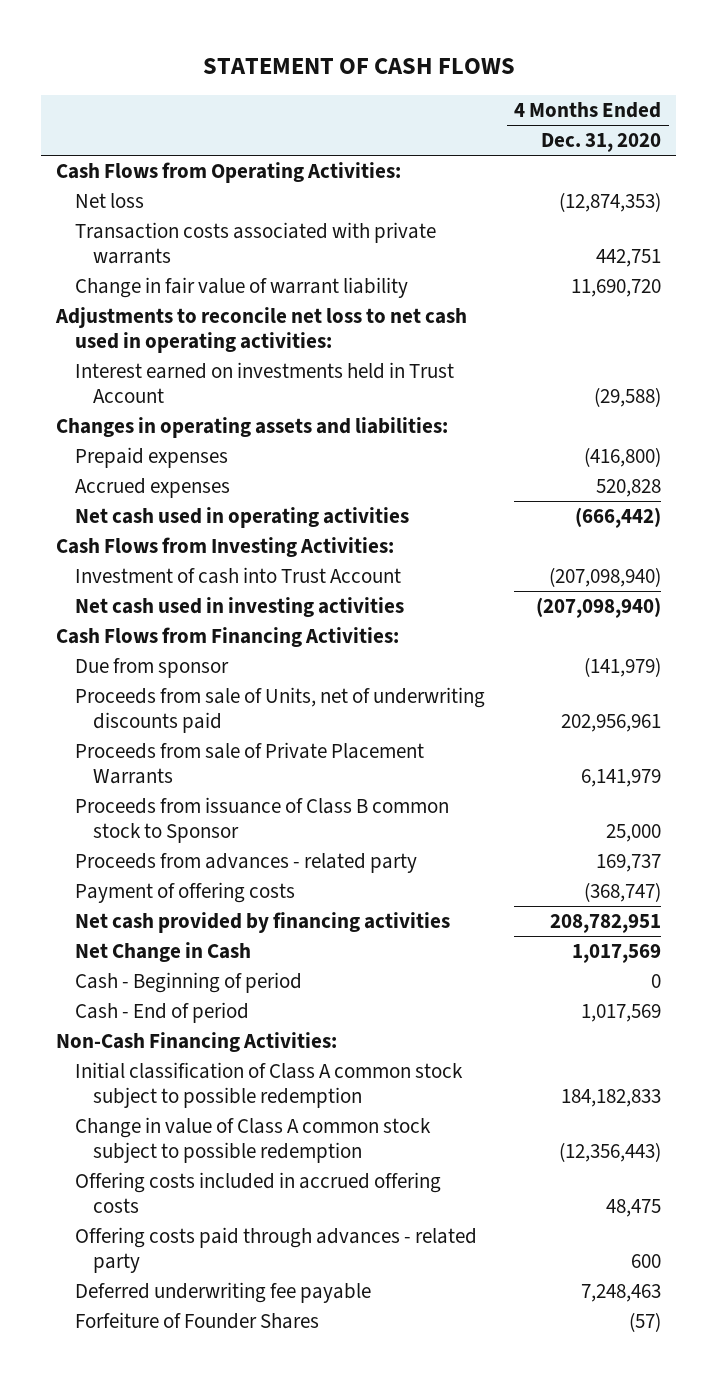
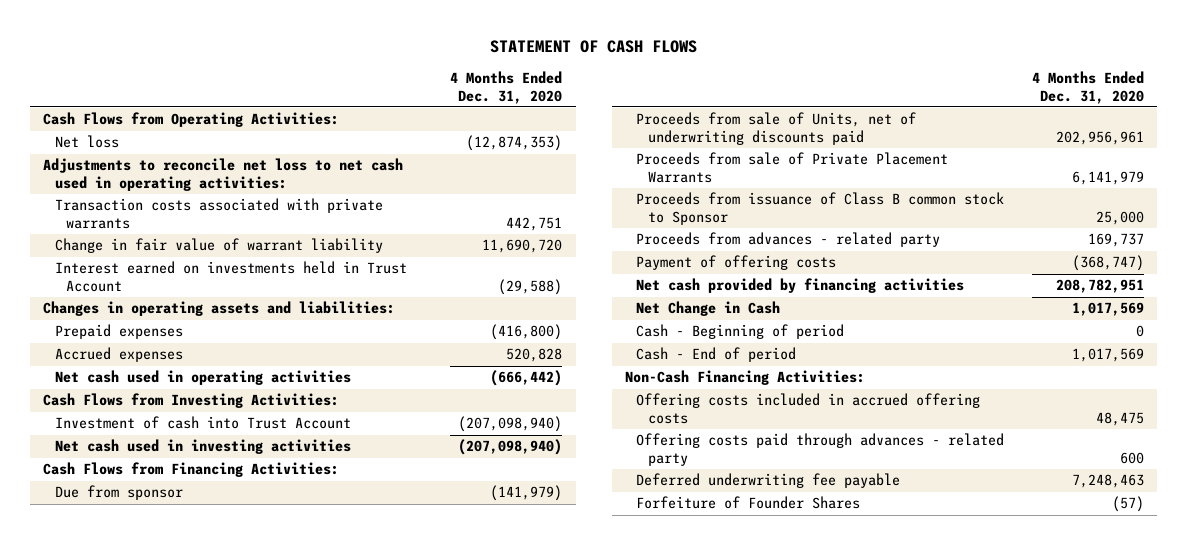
[55,307,468,353] Adjustments to reconcile net loss to net cash used in operating activities: -> [43,158,404,192] Adjustments to reconcile net loss to net cash used in operating activities:
[74,1062,463,1108] Initial classification of Class A common stock subject to possible redemption -> none
[74,1117,431,1163] Change in value of Class A common stock subject to possible redemption -> none

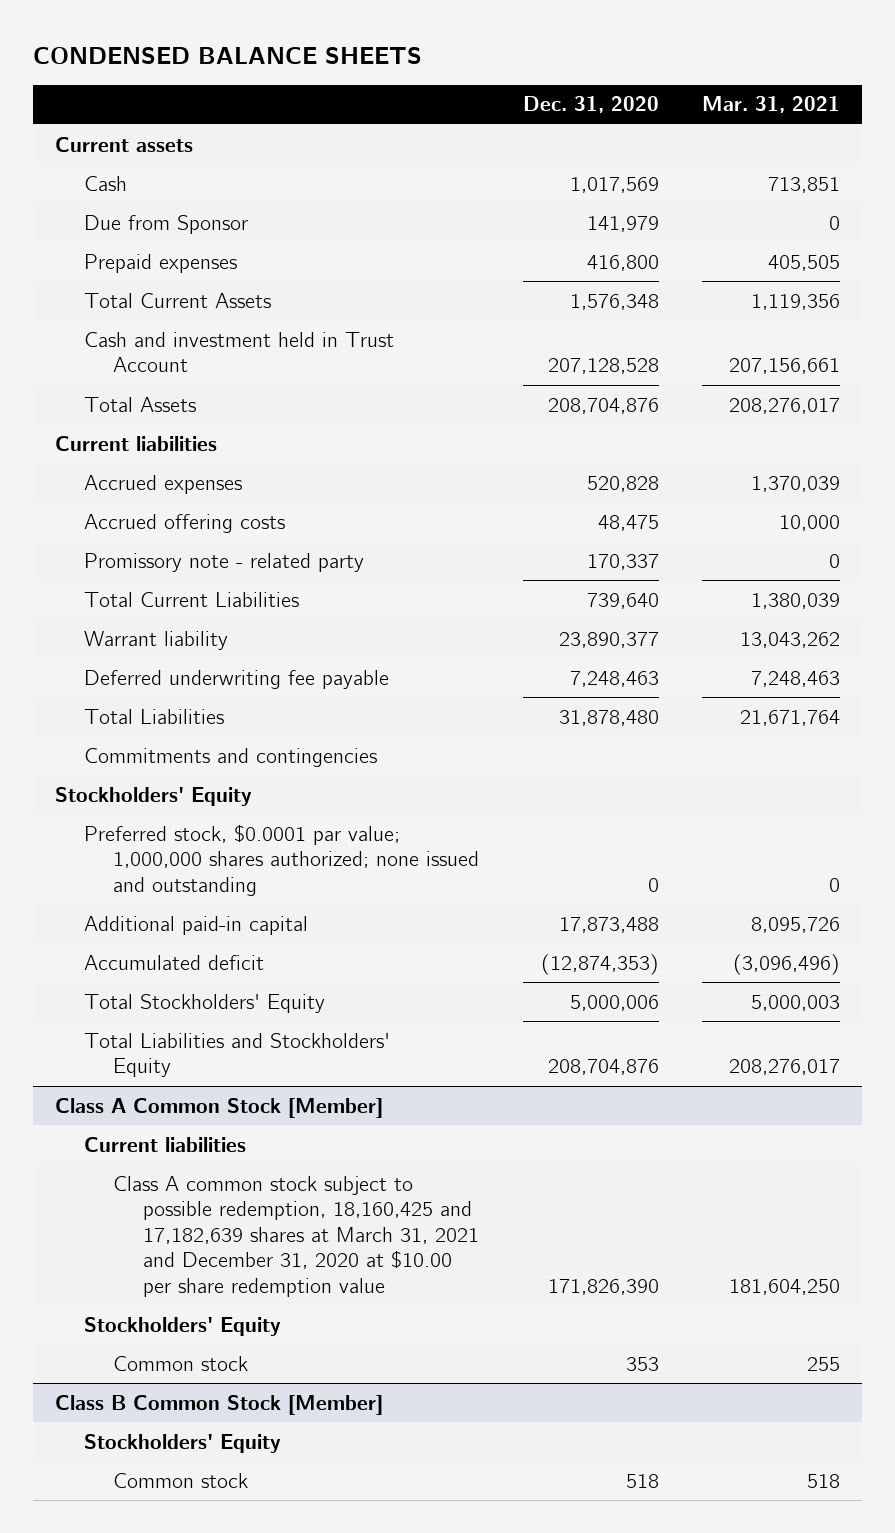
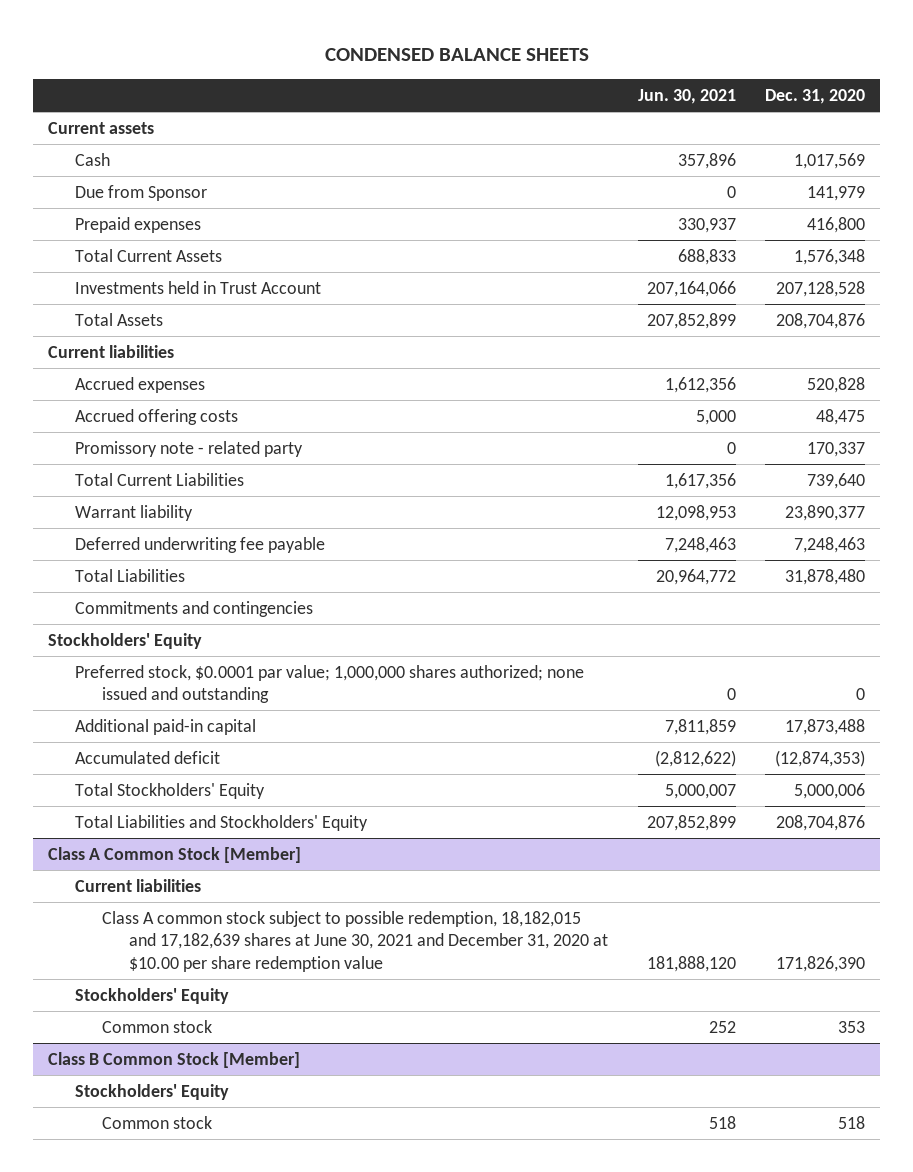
[702,96,841,114] Mar. 31, 2021 -> none
none -> [637,89,736,105] Jun. 30, 2021
[84,331,395,373] Cash and investment held in Trust Account -> [75,280,322,294] Investments held in Trust Account
[113,1175,479,1297] Class A common stock subject to possible redemption, 18,160,425 and 17,182,639 shares at March 31, 2021 and December 31, 2020 at $10.00 per share redemption value -> [102,910,609,972] Class A common stock subject to possible redemption, 18,182,015 and 17,182,639 shares at June 30, 2021 and December 31, 2020 at $10.00 per share redemption value

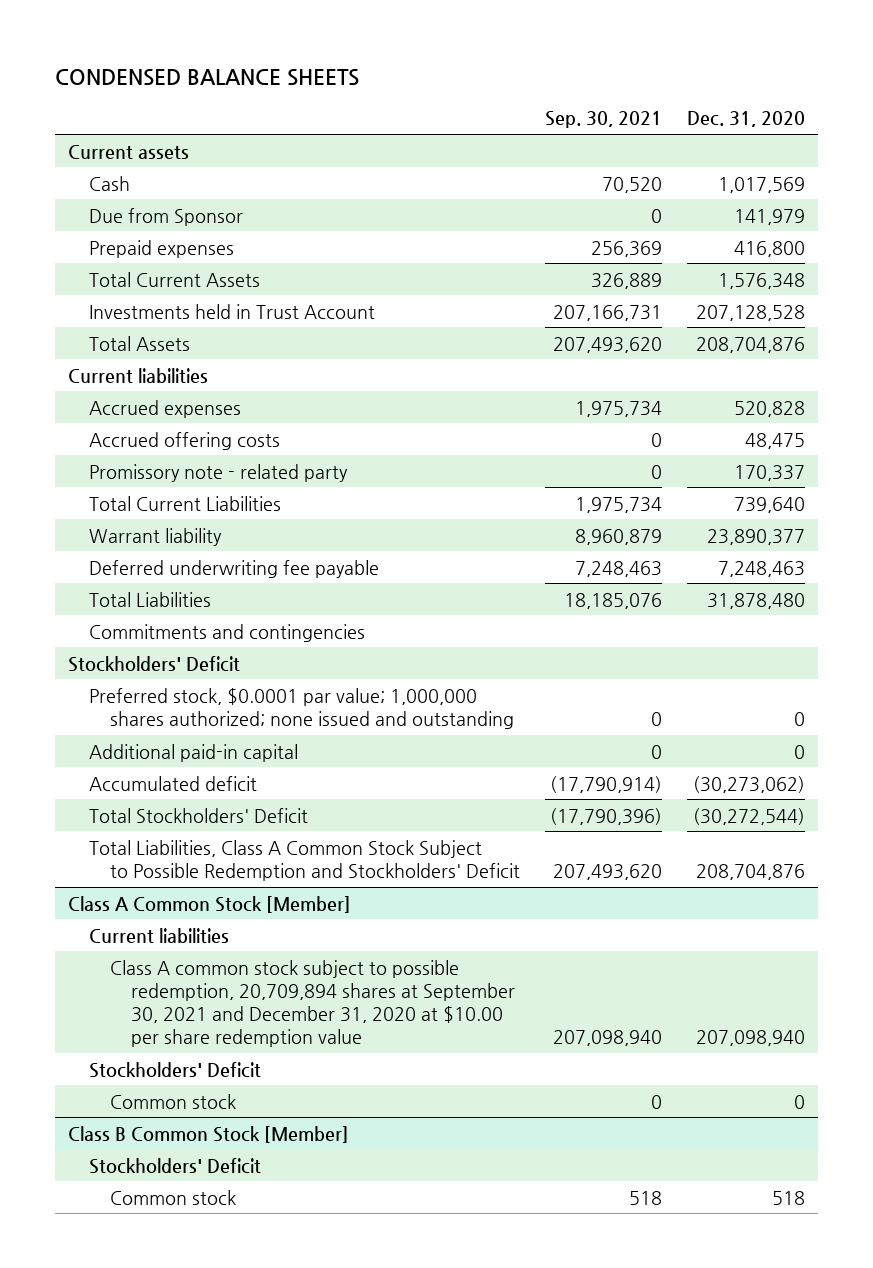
[637,89,736,105] Jun. 30, 2021 -> none
none -> [544,111,662,129] Sep. 30, 2021
[48,632,203,649] Stockholders' Equity -> none
none -> [67,655,240,672] Stockholders' Deficit
[785,718,866,735] 17,873,488 -> [794,744,806,759] 0
[775,749,866,767] (12,874,353) -> [693,775,806,793] (30,273,062)
[75,782,266,799] Total Stockholders' Equity -> [88,807,308,823] Total Stockholders' Deficit
[794,782,866,799] 5,000,006 -> [693,807,806,825] (30,272,544)
[75,814,369,831] Total Liabilities and Stockholders' Equity -> [88,839,520,881] Total Liabilities, Class A Common Stock Subject to Possible Redemption and Stockholders' Deficit
[75,987,230,1004] Stockholders' Equity -> none
[102,910,609,972] Class A common stock subject to possible redemption, 18,182,015 and 17,182,639 shares at June 30, 2021 and December 31, 2020 at $10.00 per share redemption value -> [109,959,515,1047] Class A common stock subject to possible redemption, 20,709,894 shares at September 30, 2021 and December 31, 2020 at $10.00 per share redemption value
[776,955,866,972] 171,826,390 -> [696,1029,806,1046] 207,098,940
none -> [88,1061,261,1078] Stockholders' Deficit
[838,1020,866,1033] 353 -> [794,1094,806,1109] 0
[75,1083,230,1100] Stockholders' Equity -> none
none -> [88,1157,261,1174] Stockholders' Deficit

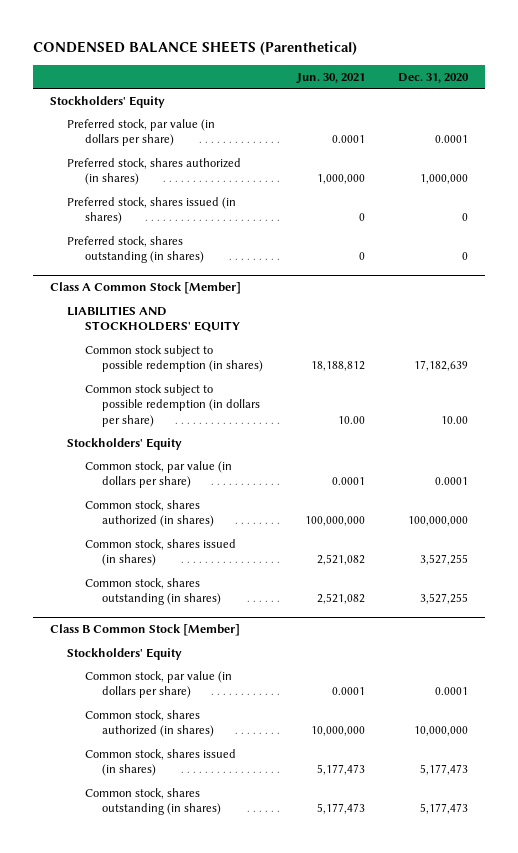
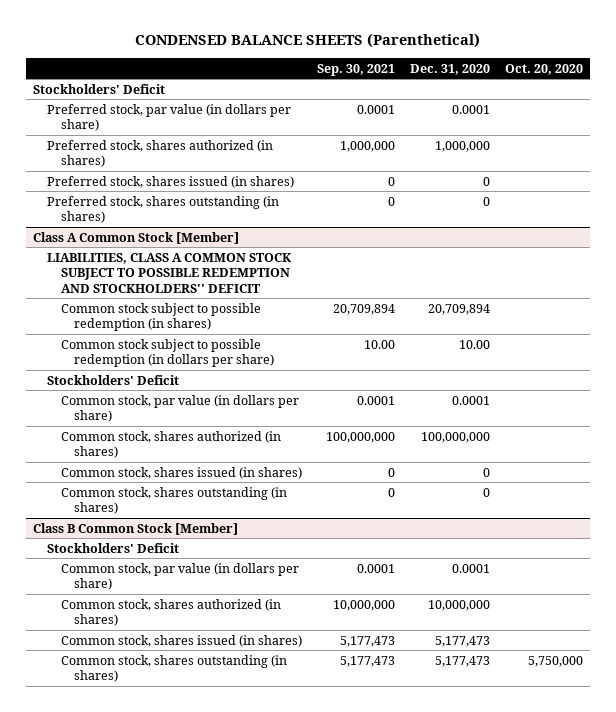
[295,72,365,84] Jun. 30, 2021 -> none
none -> [316,63,395,76] Sep. 30, 2021
none -> [504,63,583,75] Oct. 20, 2020
[49,95,165,108] Stockholders' Equity -> none
none -> [33,83,166,94] Stockholders' Deficit
[67,305,240,333] LIABILITIES AND STOCKHOLDERS' EQUITY -> [46,252,292,293] LIABILITIES, CLASS A COMMON STOCK SUBJECT TO POSSIBLE REDEMPTION AND STOCKHOLDERS'' DEFICIT
[414,360,469,372] 17,182,639 -> [427,303,490,315] 20,709,894
[67,437,183,450] Stockholders' Equity -> none
none -> [46,374,179,385] Stockholders' Deficit
[420,554,469,566] 3,527,255 -> [482,467,490,477] 0
[420,593,469,605] 3,527,255 -> [482,487,490,497] 0
[67,647,183,660] Stockholders' Equity -> none
none -> [46,542,179,553] Stockholders' Deficit

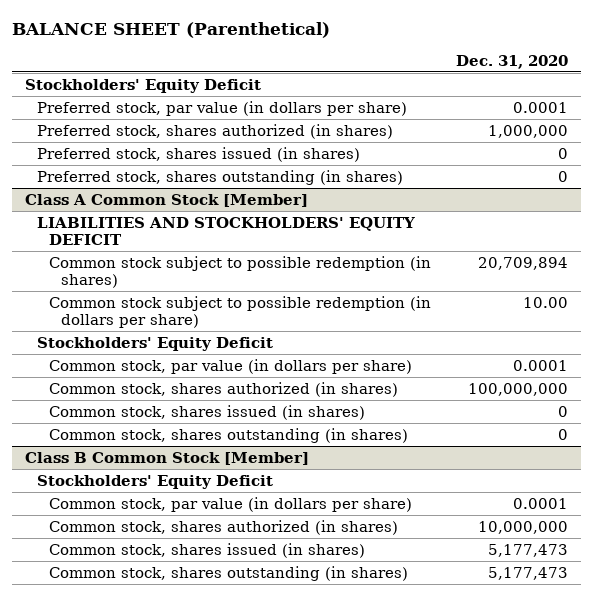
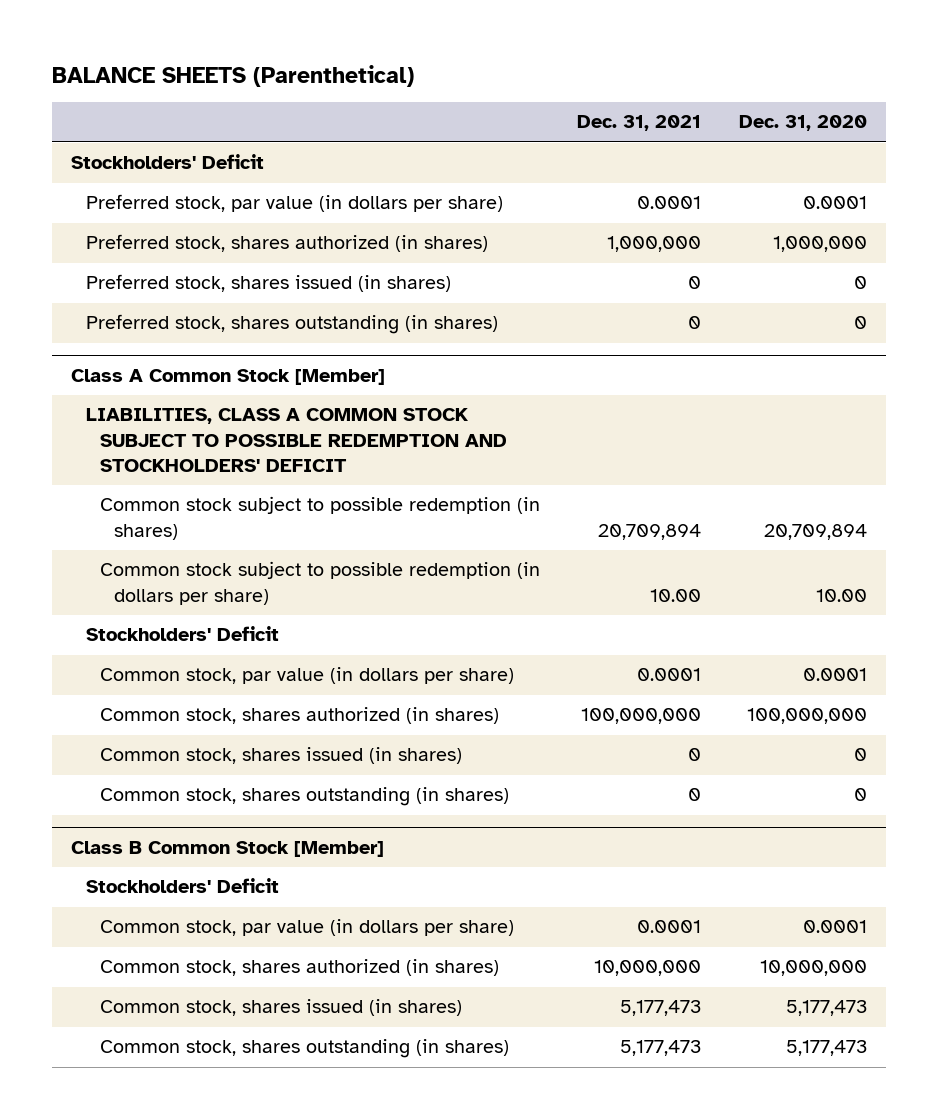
[12,21,331,38] BALANCE SHEET (Parenthetical) -> [52,64,415,87] BALANCE SHEETS (Parenthetical)
none -> [577,115,702,132] Dec. 31, 2021
[25,78,262,93] Stockholders' Equity Deficit -> [71,154,265,170] Stockholders' Deficit
[36,216,415,246] LIABILITIES AND STOCKHOLDERS' EQUITY DEFICIT -> [85,408,508,472] LIABILITIES, CLASS A COMMON STOCK SUBJECT TO POSSIBLE REDEMPTION AND STOCKHOLDERS' DEFICIT
[36,336,273,351] Stockholders' Equity Deficit -> [85,626,279,642] Stockholders' Deficit
[36,474,273,489] Stockholders' Equity Deficit -> [85,878,279,894] Stockholders' Deficit

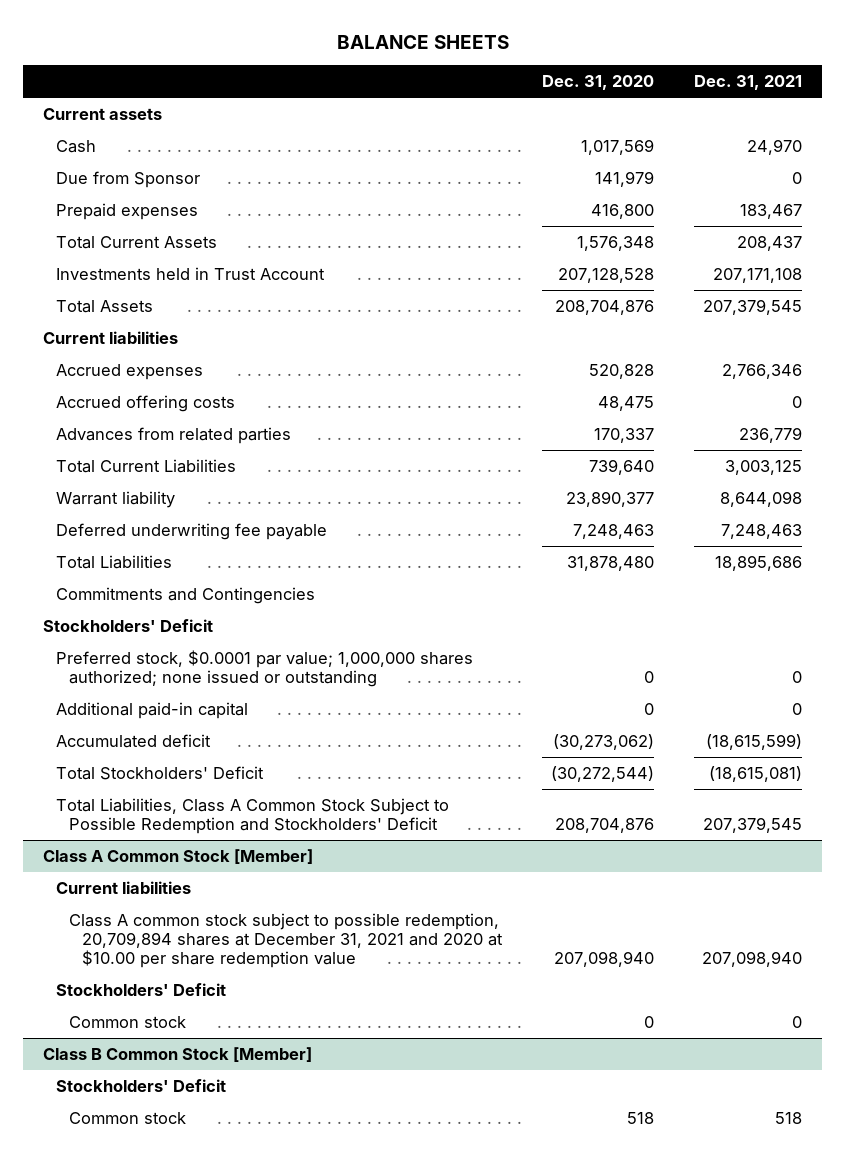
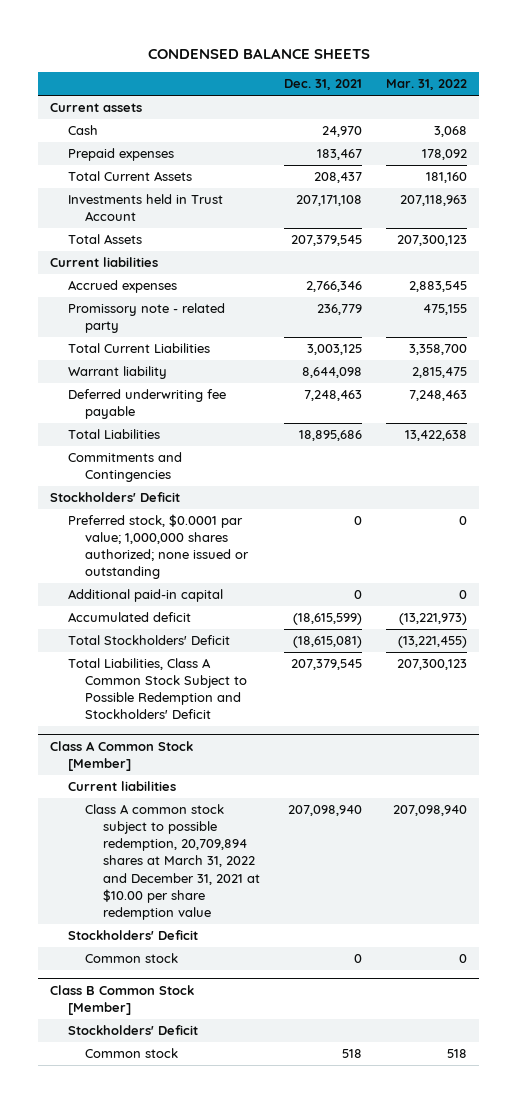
[336,34,509,49] BALANCE SHEETS -> [147,47,370,59] CONDENSED BALANCE SHEETS
[541,75,654,91] Dec. 31, 2020 -> none
none -> [385,79,467,91] Mar. 31, 2022
[55,171,200,189] Due from Sponsor -> none
[55,395,235,413] Accrued offering costs -> none
[55,427,291,445] Advances from related parties -> [67,303,225,334] Promissory note - related party
[68,913,503,969] Class A common stock subject to possible redemption, 20,709,894 shares at December 31, 2021 and 2020 at $10.00 per share redemption value -> [85,804,260,920] Class A common stock subject to possible redemption, 20,709,894 shares at March 31, 2022 and December 31, 2021 at $10.00 per share redemption value

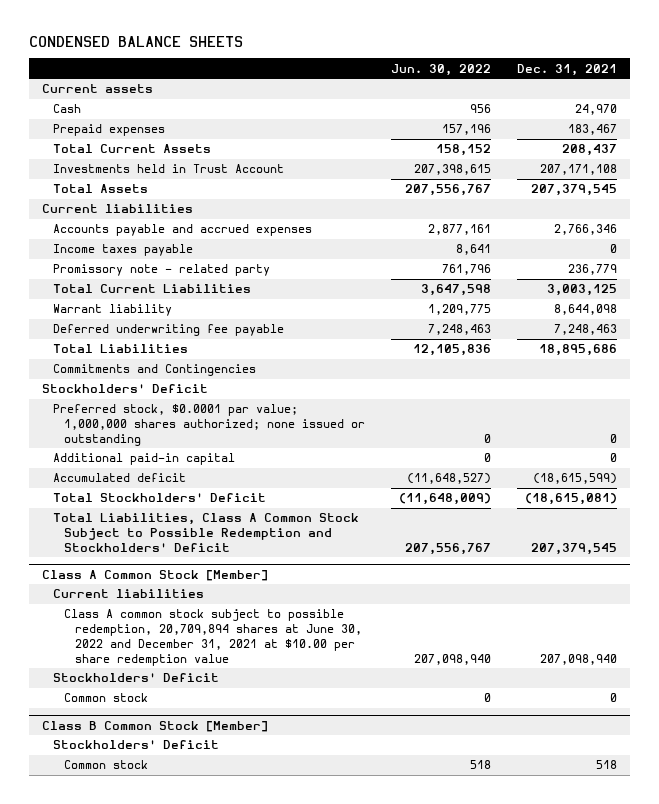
[385,79,467,91] Mar. 31, 2022 -> none
none -> [390,63,491,76] Jun. 30, 2022
[67,280,177,294] Accrued expenses -> [52,224,312,237] Accounts payable and accrued expenses
none -> [52,244,193,257] Income taxes payable
[85,804,260,920] Class A common stock subject to possible redemption, 20,709,894 shares at March 31, 2022 and December 31, 2021 at $10.00 per share redemption value -> [63,609,362,666] Class A common stock subject to possible redemption, 20,709,894 shares at June 30, 2022 and December 31, 2021 at $10.00 per share redemption value

